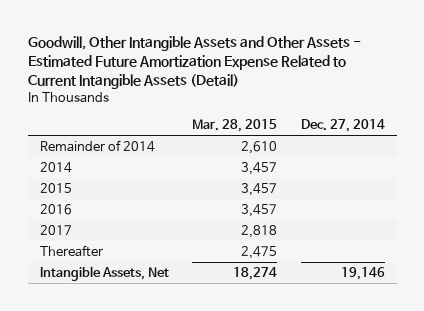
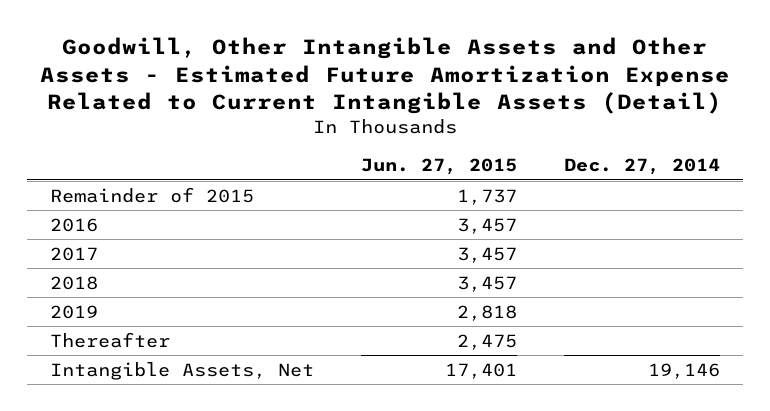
[192,119,278,133] Mar. 28, 2015 -> none
none -> [360,158,517,176] Jun. 27, 2015
[39,161,72,173] 2014 -> none
[39,182,72,193] 2015 -> none
[39,139,155,152] Remainder of 2014 -> [49,186,254,203] Remainder of 2015
none -> [49,275,98,290] 2018
none -> [49,304,98,319] 2019

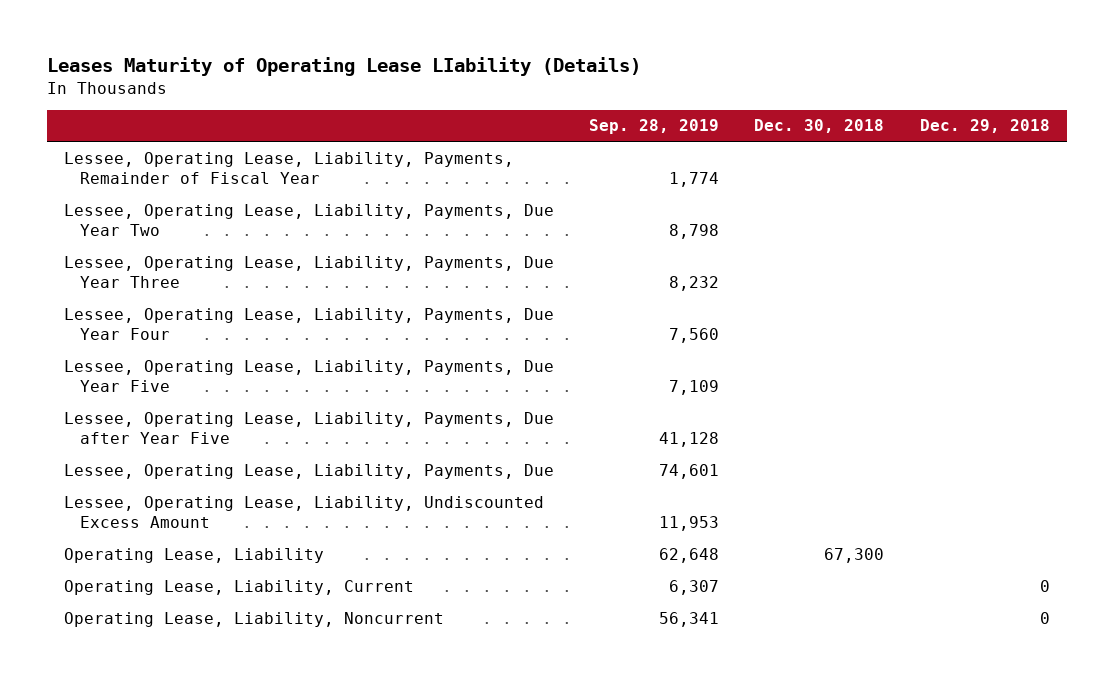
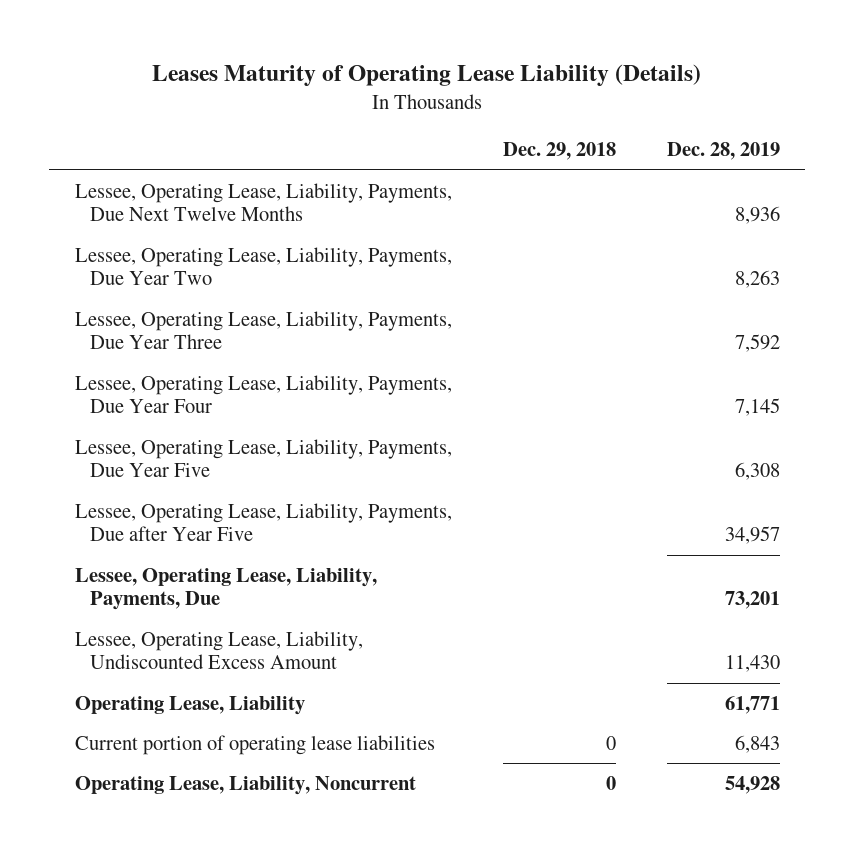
[46,56,641,76] Leases Maturity of Operating Lease LIability (Details) -> [152,64,702,87] Leases Maturity of Operating Lease Liability (Details)
[589,119,720,135] Sep. 28, 2019 -> none
[754,119,885,134] Dec. 30, 2018 -> none
none -> [666,142,780,161] Dec. 28, 2019
[64,151,515,184] Lessee, Operating Lease, Liability, Payments, Remainder of Fiscal Year -> none
none -> [74,182,452,222] Lessee, Operating Lease, Liability, Payments, Due Next Twelve Months
[64,579,415,595] Operating Lease, Liability, Current -> [74,734,435,755] Current portion of operating lease liabilities

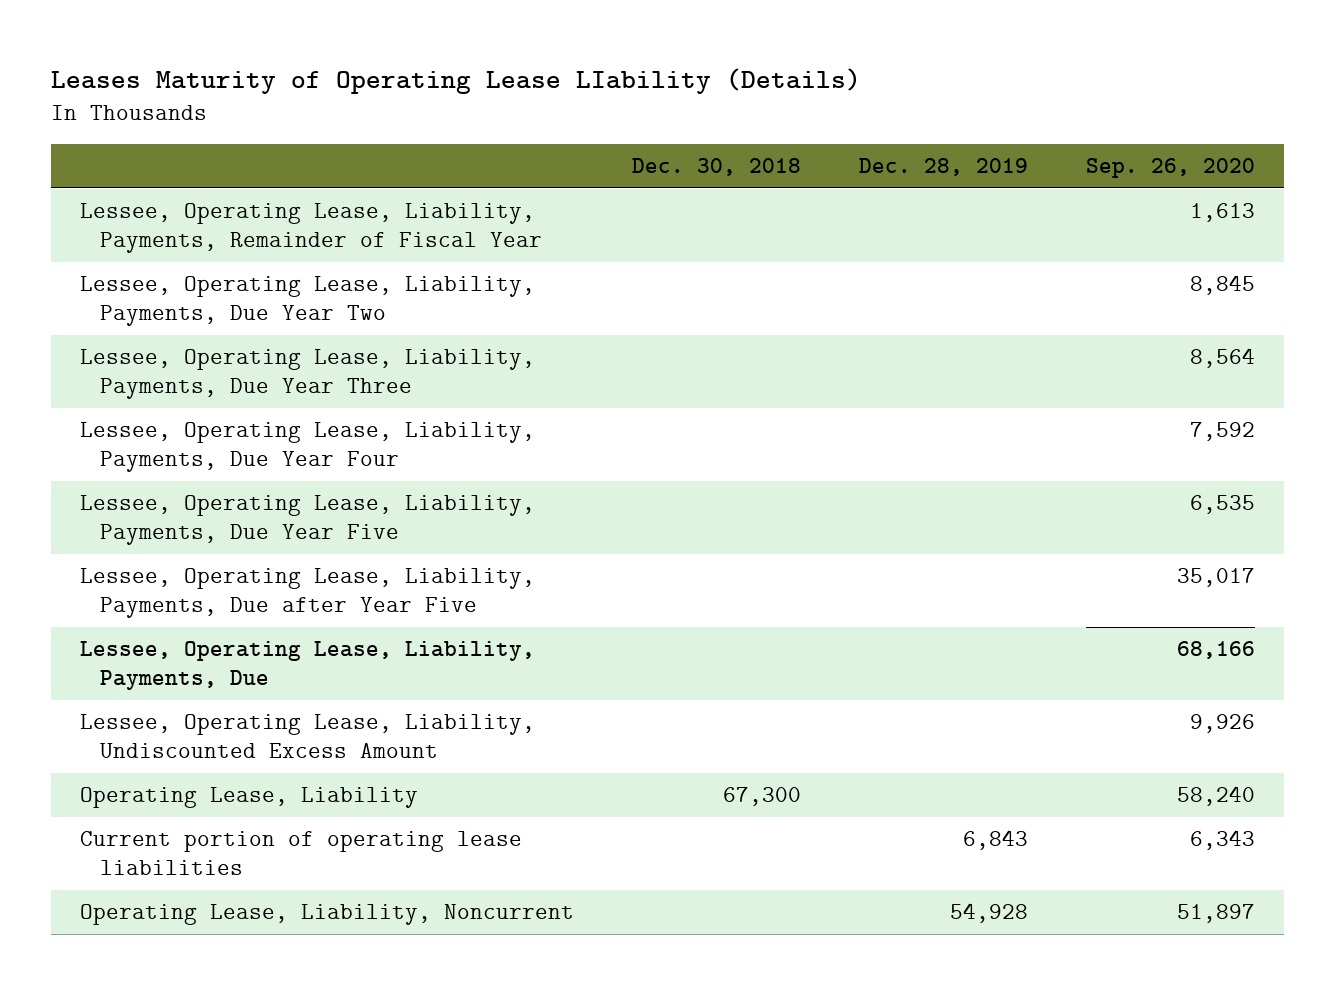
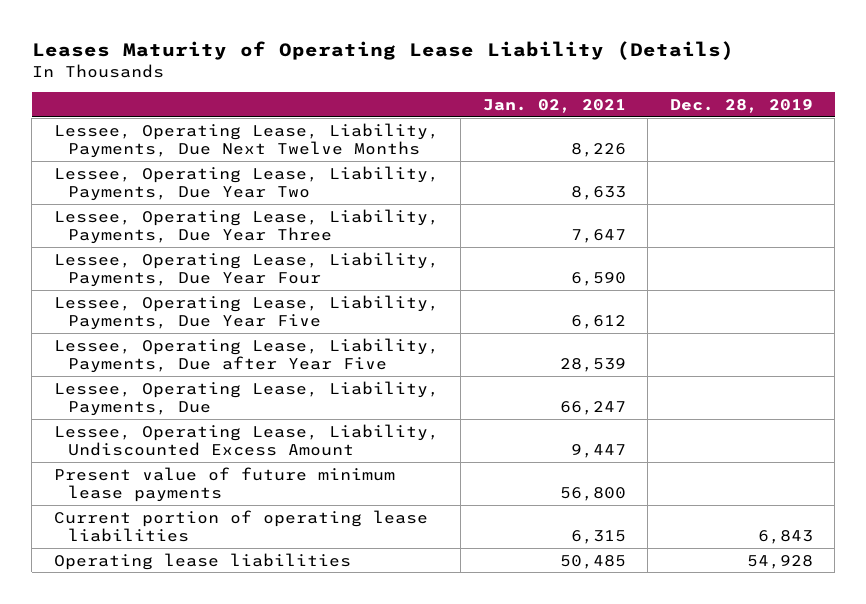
[50,67,861,94] Leases Maturity of Operating Lease LIability (Details) -> [31,40,734,60] Leases Maturity of Operating Lease Liability (Details)
[631,157,801,176] Dec. 30, 2018 -> none
[1086,157,1256,178] Sep. 26, 2020 -> none
none -> [482,98,626,113] Jan. 02, 2021
[79,203,542,254] Lessee, Operating Lease, Liability, Payments, Remainder of Fiscal Year -> none
none -> [53,122,439,159] Lessee, Operating Lease, Liability, Payments, Due Next Twelve Months
[79,787,418,809] Operating Lease, Liability -> [53,466,395,503] Present value of future minimum lease payments
[79,904,574,926] Operating Lease, Liability, Noncurrent -> [53,552,351,570] Operating lease liabilities

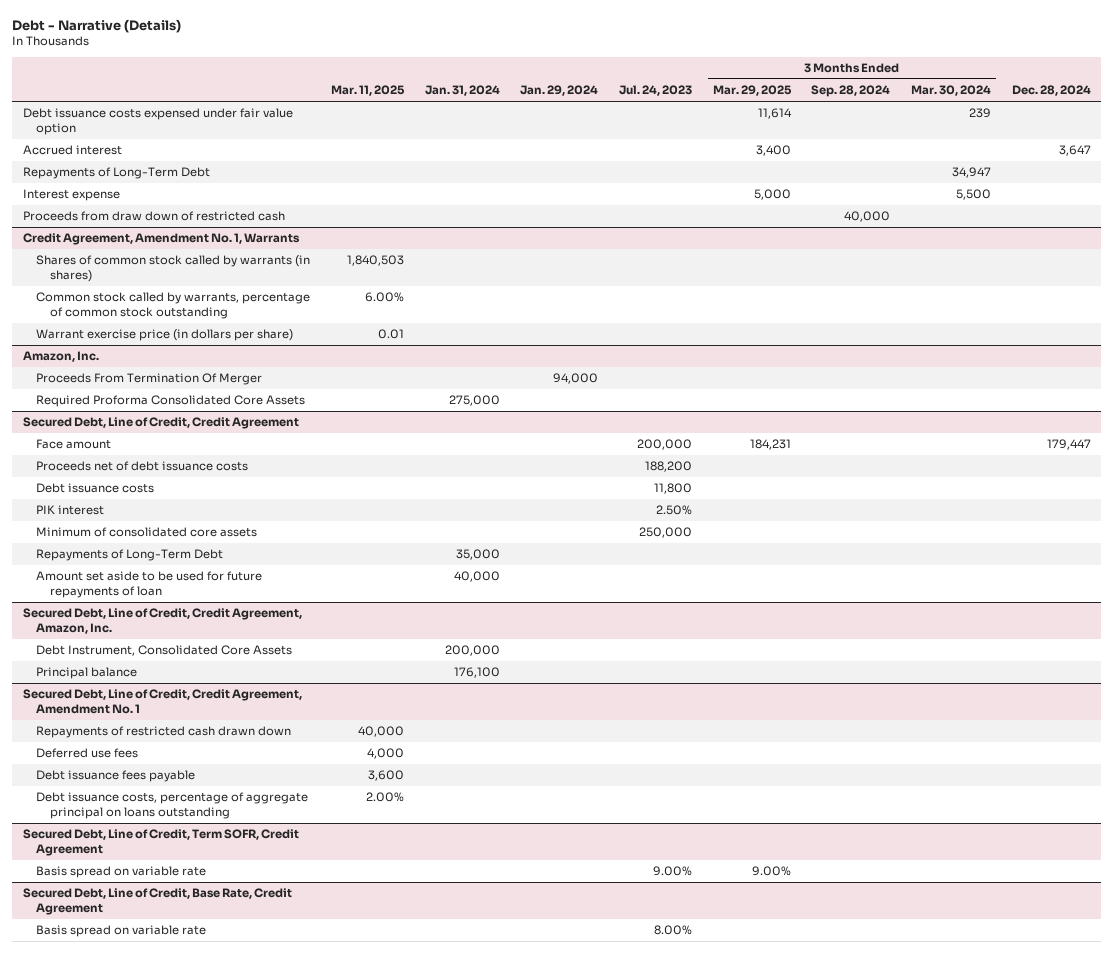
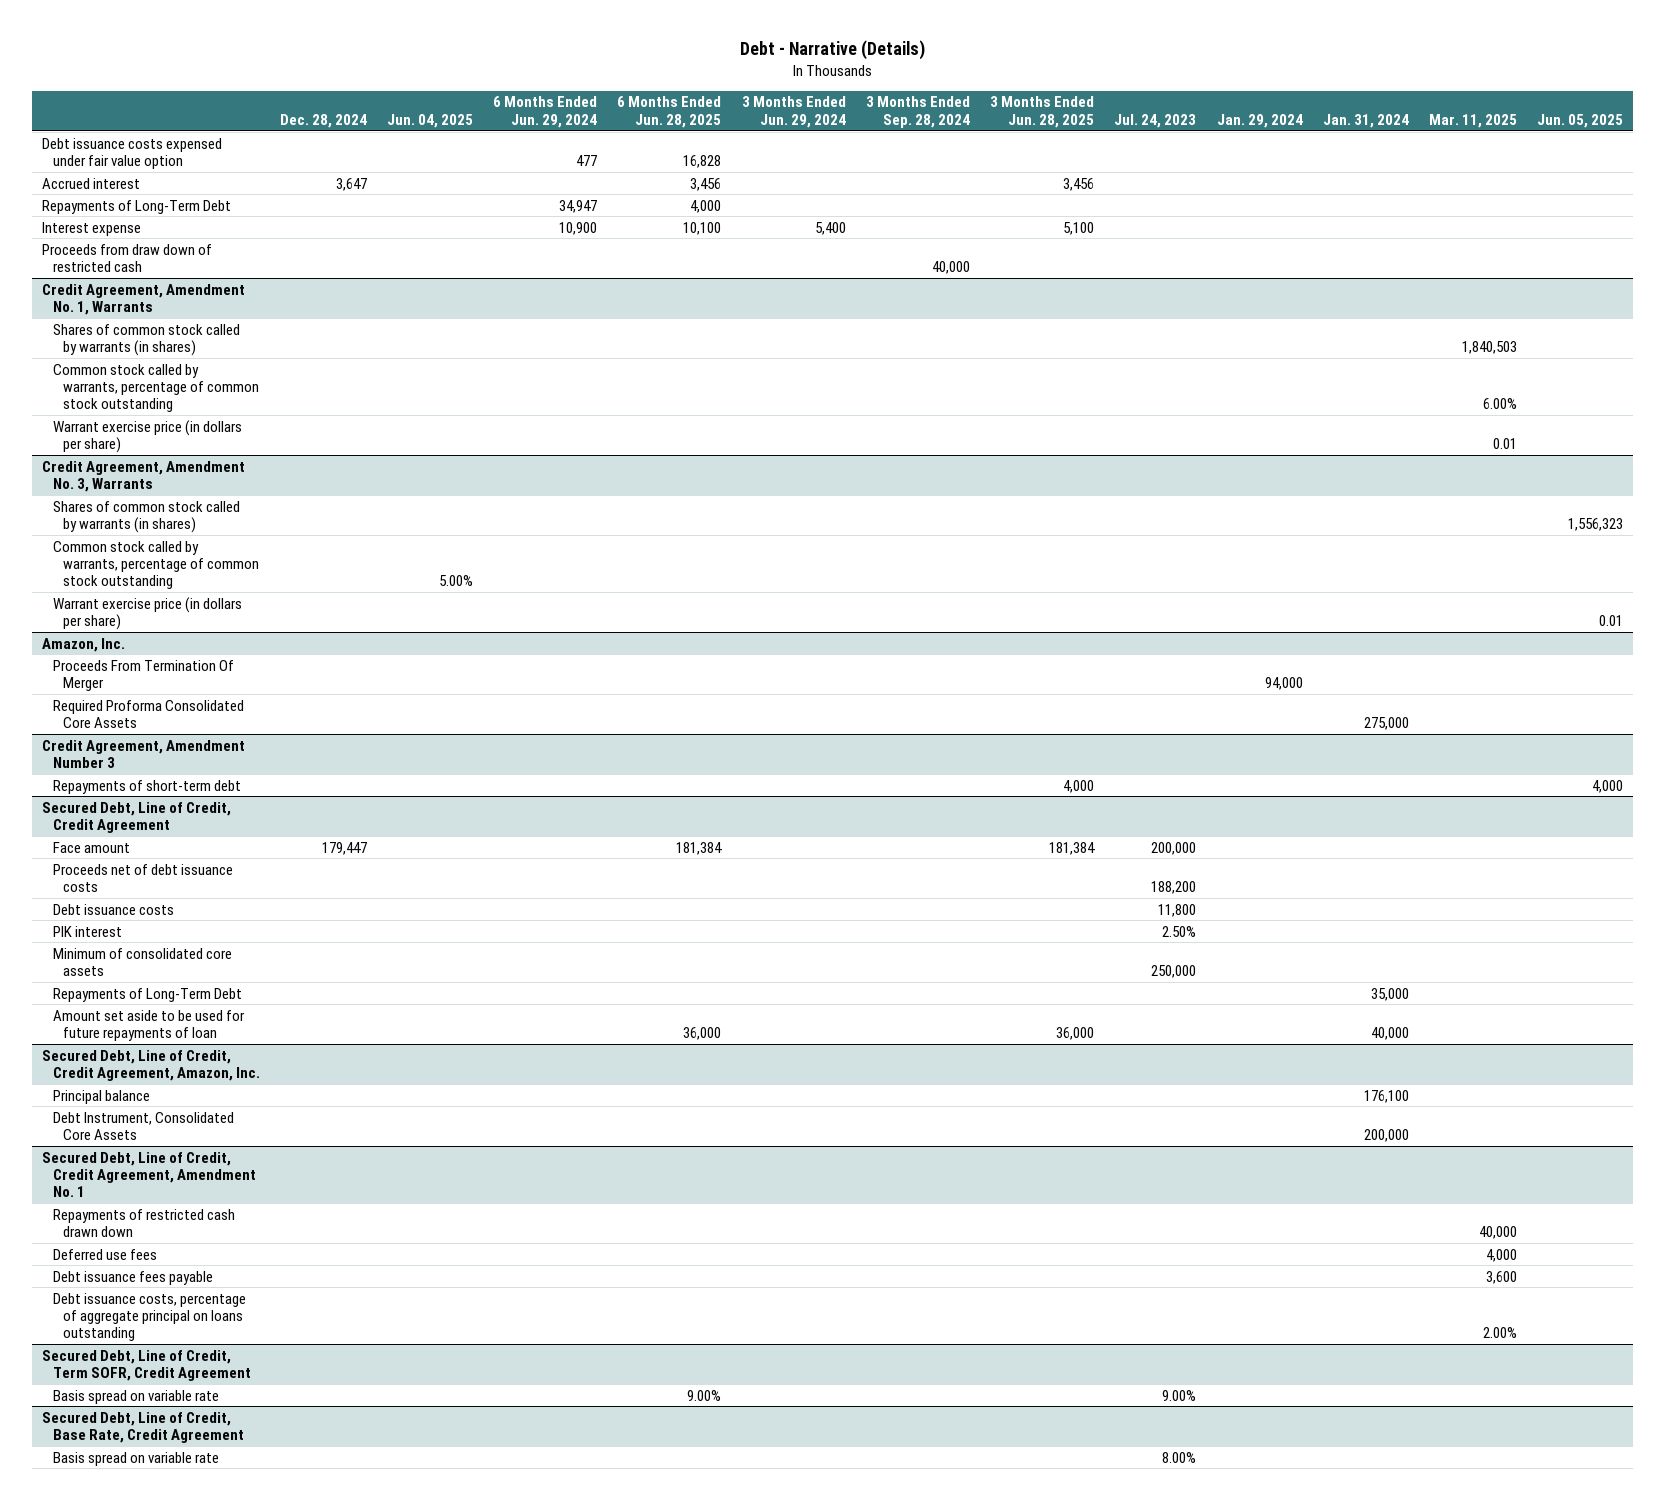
[712,85,792,97] Mar. 29, 2025 -> none
[911,85,992,97] Mar. 30, 2024 -> none
none -> [386,113,473,128] Jun. 04, 2025
none -> [493,96,598,128] 6 Months Ended Jun. 29, 2024
none -> [617,96,722,128] 6 Months Ended Jun. 28, 2025
none -> [741,96,846,128] 3 Months Ended Jun. 29, 2024
none -> [990,96,1095,128] 3 Months Ended Jun. 28, 2025
none -> [1537,113,1624,128] Jun. 05, 2025
none -> [41,460,245,493] Credit Agreement, Amendment No. 3, Warrants
none -> [52,500,240,534] Shares of common stock called by warrants (in shares)
none -> [52,540,260,590] Common stock called by warrants, percentage of common stock outstanding
none -> [52,596,242,631] Warrant exercise price (in dollars per share)
none -> [41,739,245,769] Credit Agreement, Amendment Number 3
none -> [52,779,241,794] Repayments of short-term debt
[36,645,293,657] Debt Instrument, Consolidated Core Assets -> [52,1111,234,1141] Debt Instrument, Consolidated Core Assets

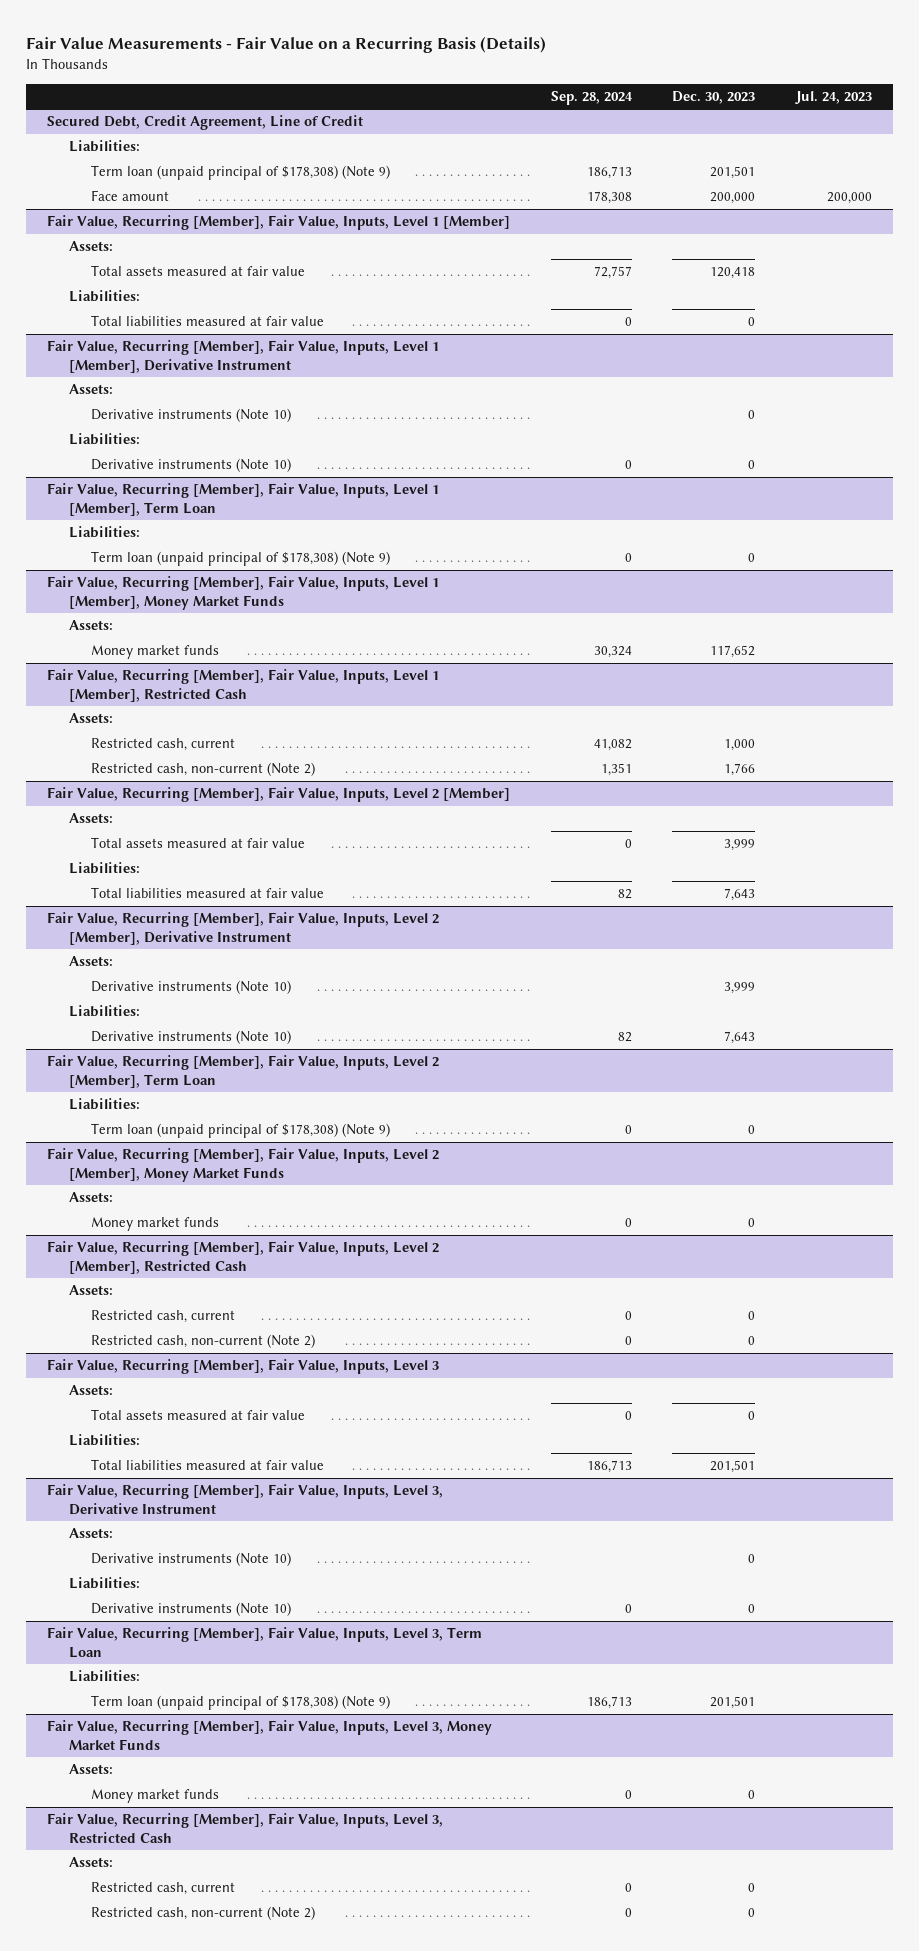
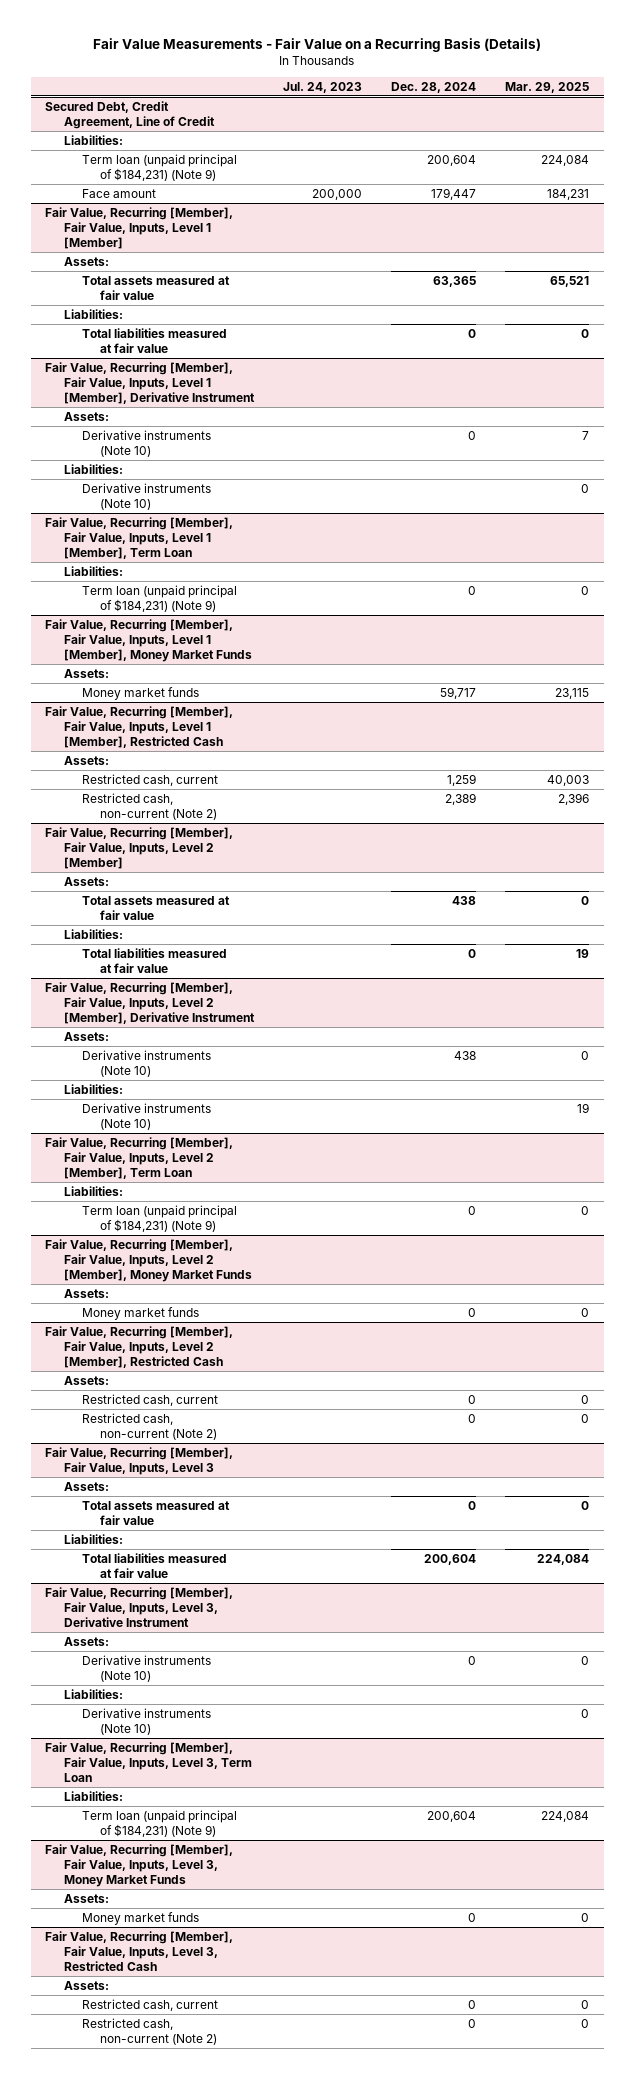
[550,90,633,105] Sep. 28, 2024 -> none
[672,90,756,104] Dec. 30, 2023 -> none
none -> [390,81,476,93] Dec. 28, 2024
none -> [505,81,590,93] Mar. 29, 2025
[91,165,391,181] Term loan (unpaid principal of $178,308) (Note 9) -> [81,153,237,181] Term loan (unpaid principal of $184,231) (Note 9)
[91,551,391,567] Term loan (unpaid principal of $178,308) (Note 9) -> [81,584,237,612] Term loan (unpaid principal of $184,231) (Note 9)
[91,1123,391,1139] Term loan (unpaid principal of $178,308) (Note 9) -> [81,1204,237,1232] Term loan (unpaid principal of $184,231) (Note 9)
[91,1695,391,1711] Term loan (unpaid principal of $178,308) (Note 9) -> [81,1809,237,1837] Term loan (unpaid principal of $184,231) (Note 9)

